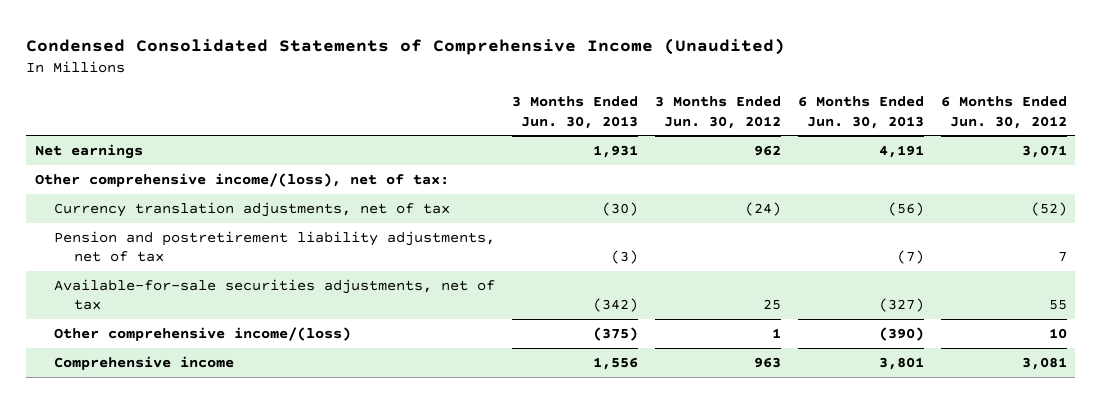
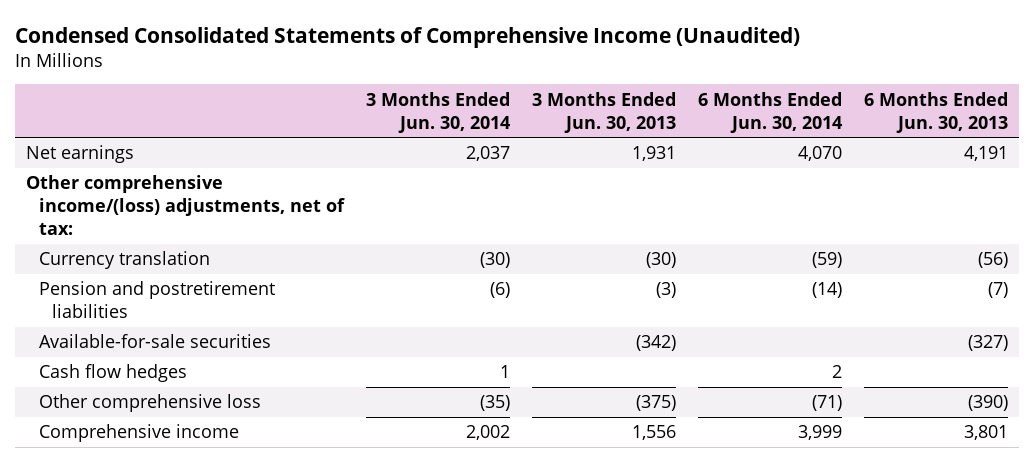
[655,96,782,129] 3 Months Ended Jun. 30, 2012 -> none
[940,96,1067,129] 6 Months Ended Jun. 30, 2012 -> none
none -> [366,91,511,133] 3 Months Ended Jun. 30, 2014
none -> [698,91,843,133] 6 Months Ended Jun. 30, 2014
[34,173,449,188] Other comprehensive income/(loss), net of tax: -> [26,175,346,236] Other comprehensive income/(loss) adjustments, net of tax:
[54,202,451,218] Currency translation adjustments, net of tax -> [39,251,211,270] Currency translation
[54,231,496,263] Pension and postretirement liability adjustments, net of tax -> [39,281,276,319] Pension and postretirement liabilities
[54,279,496,311] Available-for-sale securities adjustments, net of tax -> [39,334,272,349] Available-for-sale securities
none -> [39,364,188,383] Cash flow hedges
[54,327,352,342] Other comprehensive income/(loss) -> [39,394,262,413] Other comprehensive loss

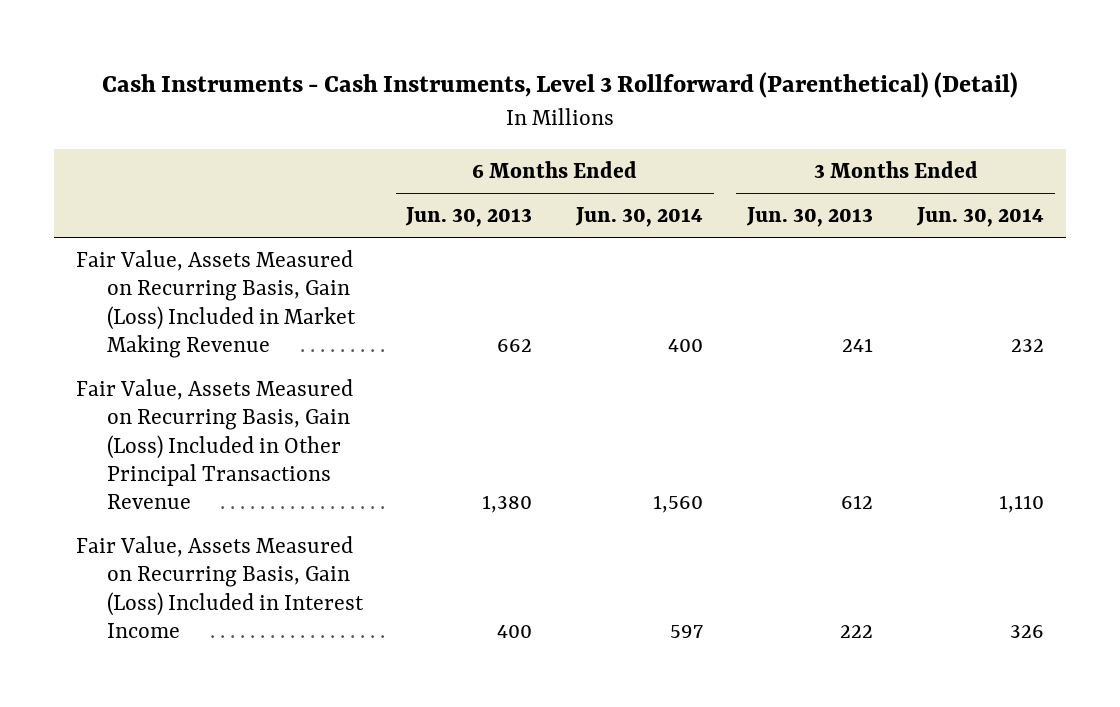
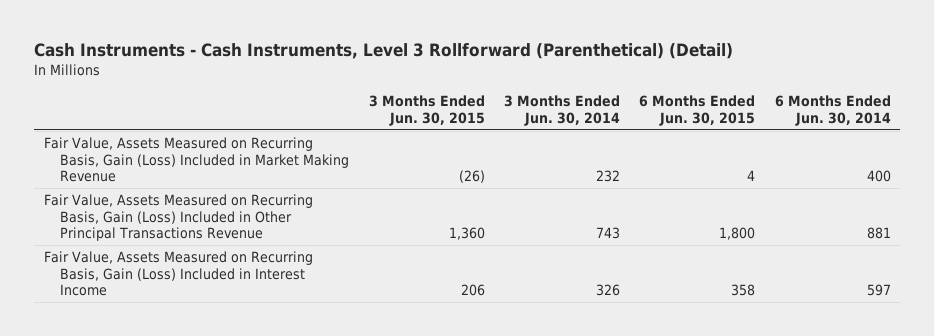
[405,207,533,228] Jun. 30, 2013 -> none
[746,207,874,228] Jun. 30, 2013 -> none
none -> [368,95,485,126] 3 Months Ended Jun. 30, 2015
none -> [639,95,756,126] 6 Months Ended Jun. 30, 2015
[653,495,704,514] 1,560 -> [866,227,891,240] 881
[999,495,1045,514] 1,110 -> [596,227,621,240] 743

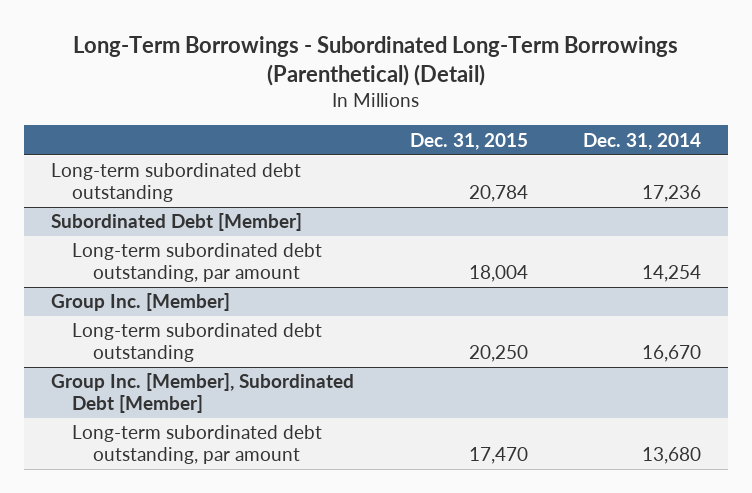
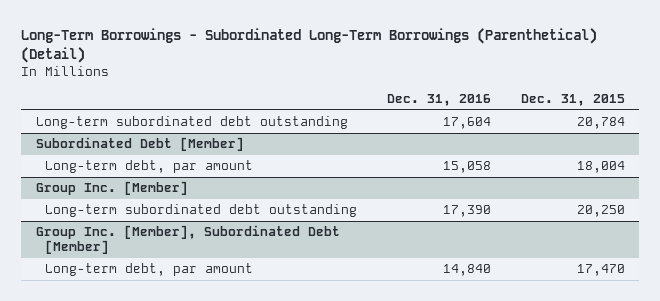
[582,132,701,150] Dec. 31, 2014 -> none
none -> [386,94,491,107] Dec. 31, 2016
[72,243,323,283] Long-term subordinated debt outstanding, par amount -> [44,160,253,174] Long-term debt, par amount
[72,425,323,465] Long-term subordinated debt outstanding, par amount -> [44,263,253,277] Long-term debt, par amount

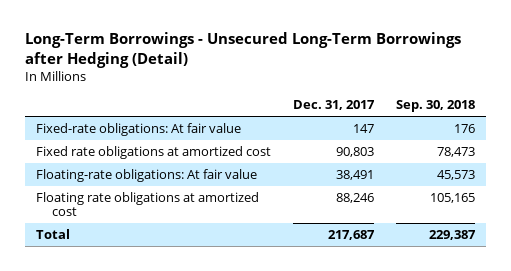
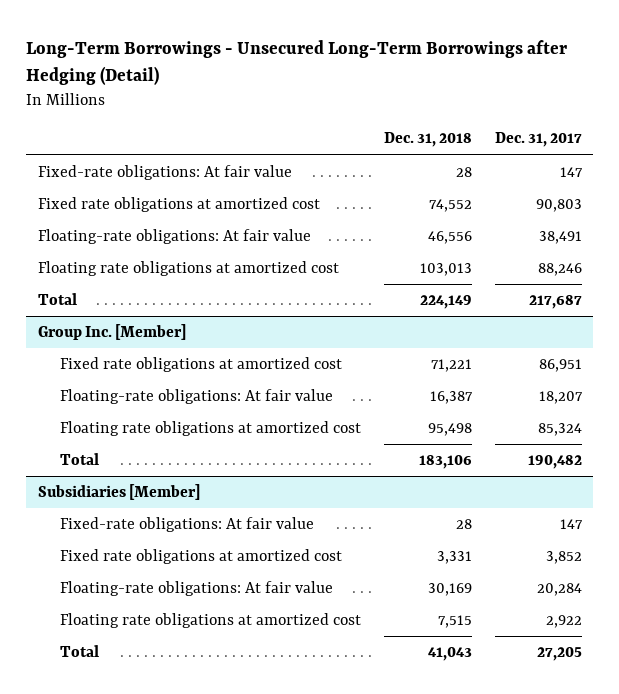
[396,100,476,113] Sep. 30, 2018 -> none
none -> [383,132,472,148] Dec. 31, 2018
none -> [37,324,186,341] Group Inc. [Member]
none -> [60,357,343,373] Fixed rate obligations at amortized cost
none -> [60,389,334,405] Floating-rate obligations: At fair value
none -> [60,421,362,437] Floating rate obligations at amortized cost
none -> [60,453,100,466] Total
none -> [37,484,200,501] Subsidiaries [Member]
none -> [60,517,315,533] Fixed-rate obligations: At fair value
none -> [60,549,343,565] Fixed rate obligations at amortized cost
none -> [60,581,334,597] Floating-rate obligations: At fair value
none -> [60,613,362,629] Floating rate obligations at amortized cost
none -> [60,645,100,658] Total

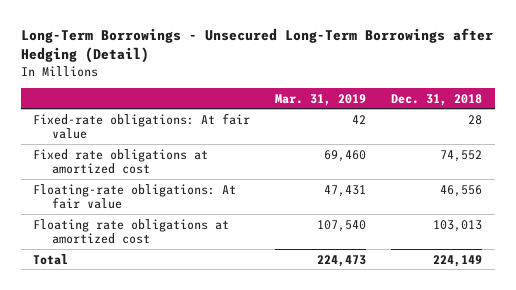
[494,132,582,148] Dec. 31, 2017 -> none
none -> [275,93,367,106] Mar. 31, 2019
[37,324,186,341] Group Inc. [Member] -> none
[60,357,343,373] Fixed rate obligations at amortized cost -> none
[60,389,334,405] Floating-rate obligations: At fair value -> none
[60,421,362,437] Floating rate obligations at amortized cost -> none
[60,453,100,466] Total -> none
[37,484,200,501] Subsidiaries [Member] -> none
[60,517,315,533] Fixed-rate obligations: At fair value -> none
[60,549,343,565] Fixed rate obligations at amortized cost -> none
[60,581,334,597] Floating-rate obligations: At fair value -> none
[60,613,362,629] Floating rate obligations at amortized cost -> none
[60,645,100,658] Total -> none

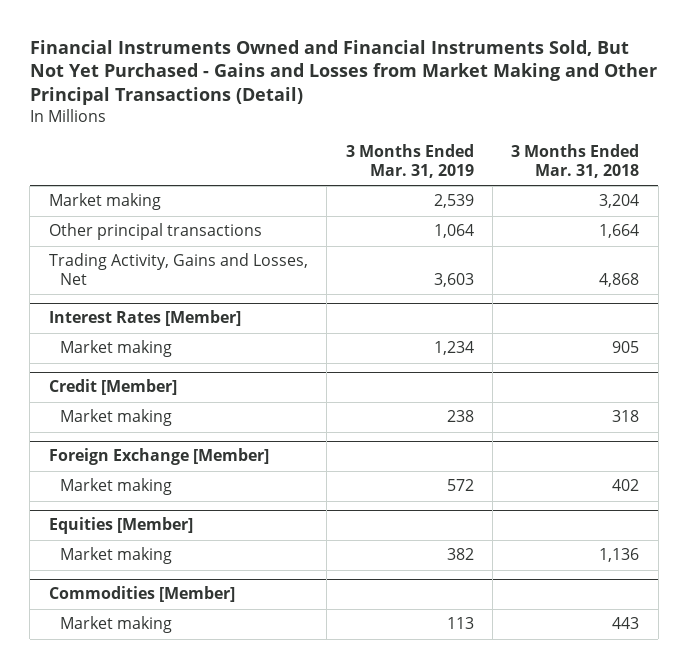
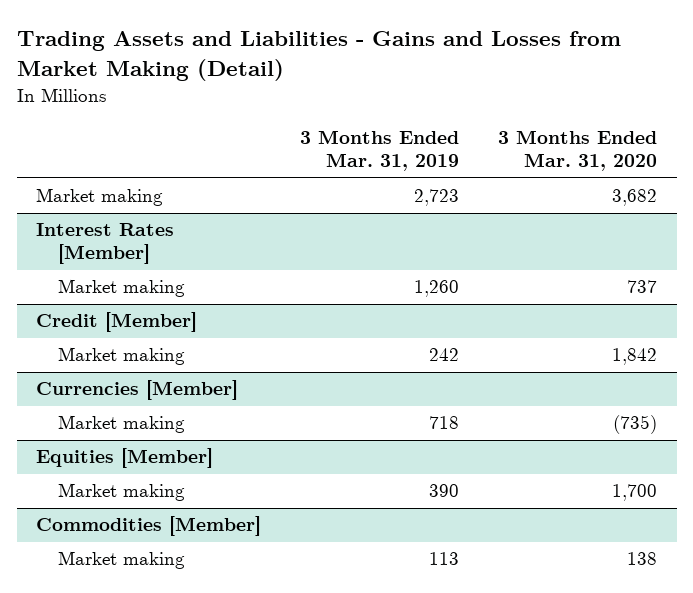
[29,39,657,106] Financial Instruments Owned and Financial Instruments Sold, But Not Yet Purchased - Gains and Losses from Market Making and Other Principal Transactions (Detail) -> [16,31,621,81] Trading Assets and Liabilities - Gains and Losses from Market Making (Detail)
[511,144,640,178] 3 Months Ended Mar. 31, 2018 -> none
none -> [498,130,658,172] 3 Months Ended Mar. 31, 2020
[48,223,262,241] Other principal transactions -> none
[48,253,308,285] Trading Activity, Gains and Losses, Net -> none
[433,194,474,209] 2,539 -> [414,189,460,207] 2,723
[433,341,474,356] 1,234 -> [414,280,460,298] 1,260
[446,410,474,423] 238 -> [429,348,460,362] 242
[48,448,269,466] Foreign Exchange [Member] -> [36,380,239,401] Currencies [Member]
[446,479,474,492] 572 -> [429,416,460,430] 718
[446,548,474,561] 382 -> [429,484,460,498] 390

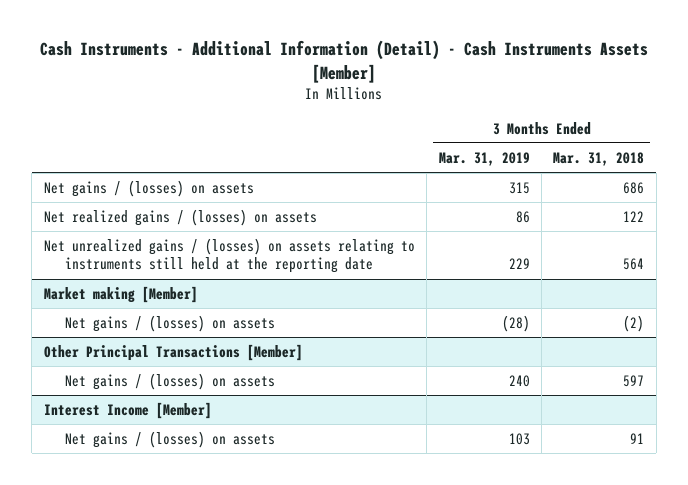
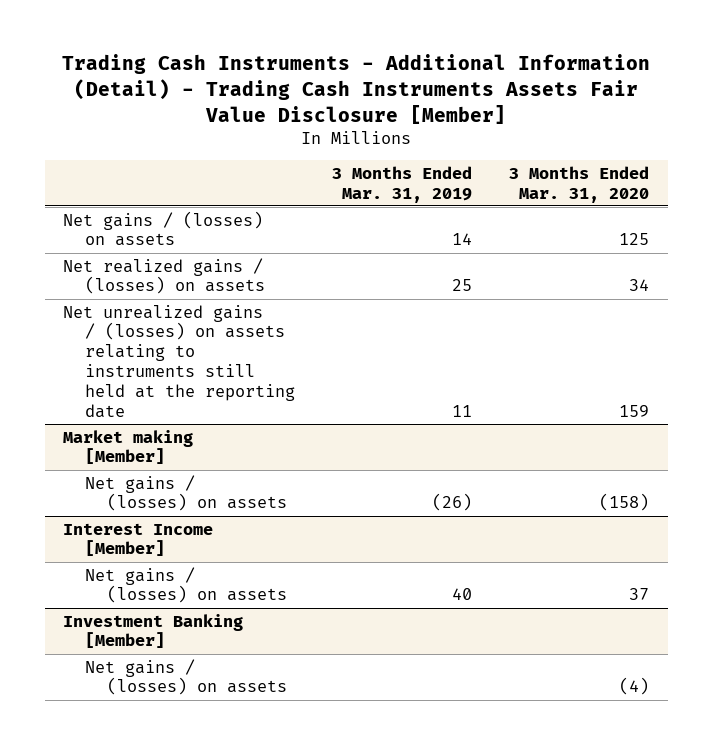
[40,40,649,83] Cash Instruments - Additional Information (Detail) - Cash Instruments Assets [Member] -> [62,54,651,124] Trading Cash Instruments - Additional Information (Detail) - Trading Cash Instruments Assets Fair Value Disclosure [Member]
[553,151,645,166] Mar. 31, 2018 -> none
none -> [509,165,650,203] 3 Months Ended Mar. 31, 2020
[508,181,530,194] 315 -> [452,233,473,246] 14
[515,210,530,223] 86 -> [452,279,473,292] 25
[508,258,530,270] 229 -> [452,405,473,418] 11
[43,343,303,361] Other Principal Transactions [Member] -> none
[65,372,276,390] Net gains / (losses) on assets -> none
[501,314,530,332] (28) -> [432,493,473,512] (26)
[508,432,530,445] 103 -> [452,588,473,601] 40
none -> [63,613,244,649] Investment Banking [Member]
none -> [85,658,288,696] Net gains / (losses) on assets

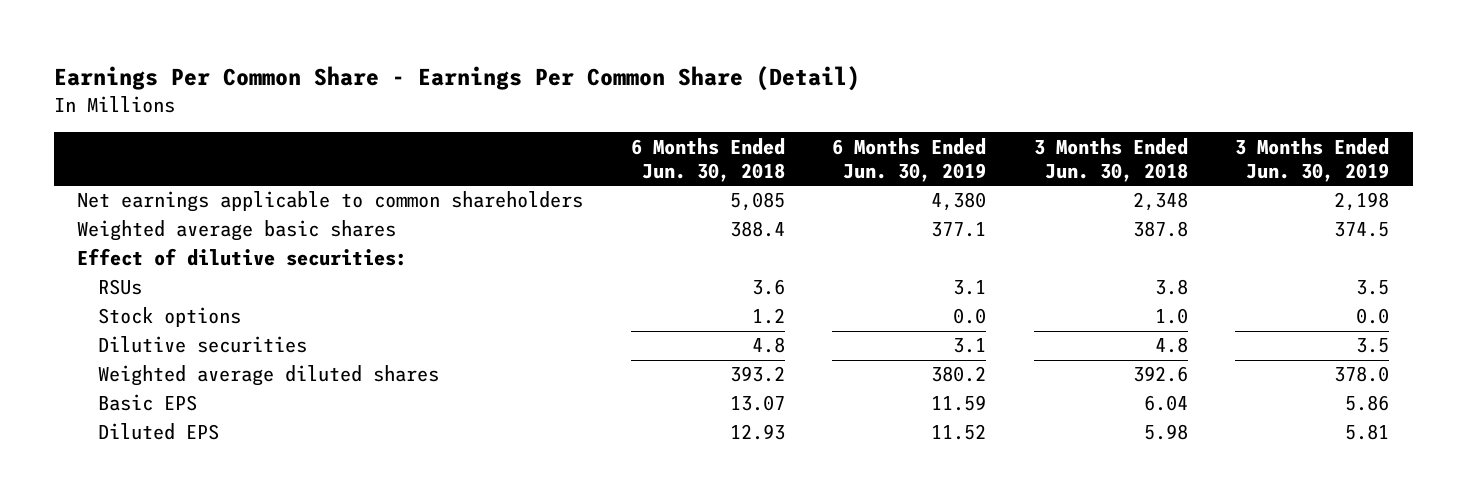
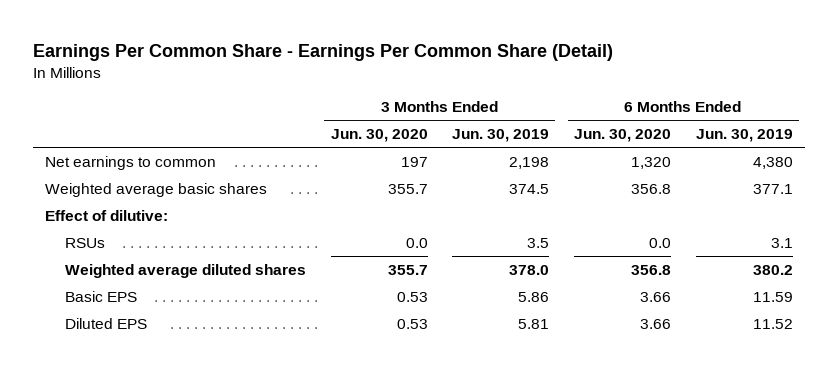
[630,137,785,182] 6 Months Ended Jun. 30, 2018 -> none
[1033,137,1188,182] 3 Months Ended Jun. 30, 2018 -> none
none -> [330,129,428,143] Jun. 30, 2020
none -> [573,129,671,143] Jun. 30, 2020
[77,191,584,213] Net earnings applicable to common shareholders -> [45,155,217,170] Net earnings to common
[77,248,408,267] Effect of dilutive securities: -> [45,209,169,221] Effect of dilutive:
[97,307,241,328] Stock options -> none
[97,336,307,354] Dilutive securities -> none

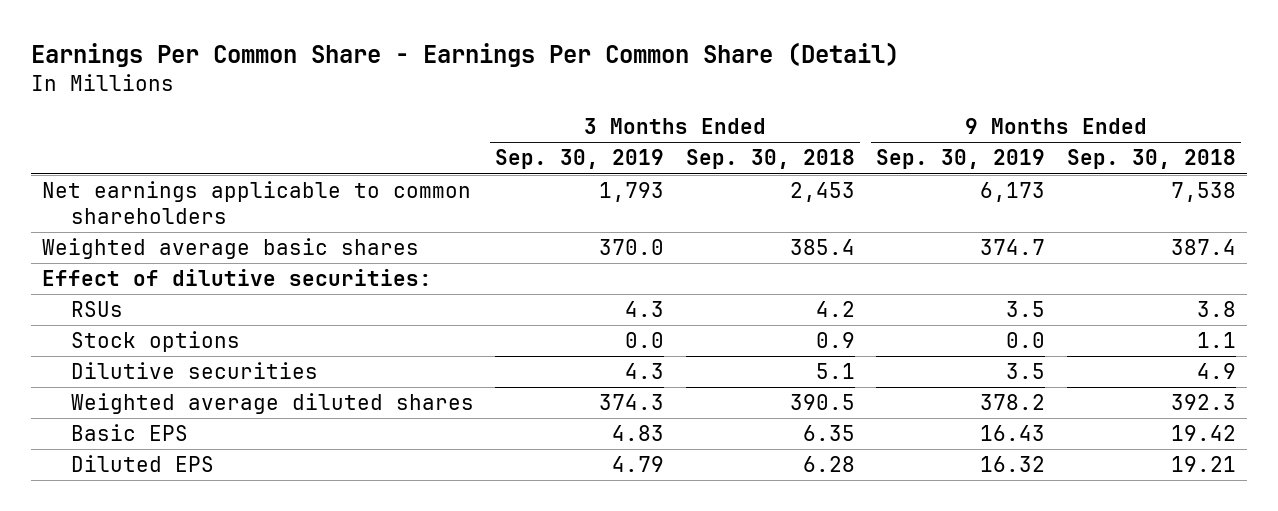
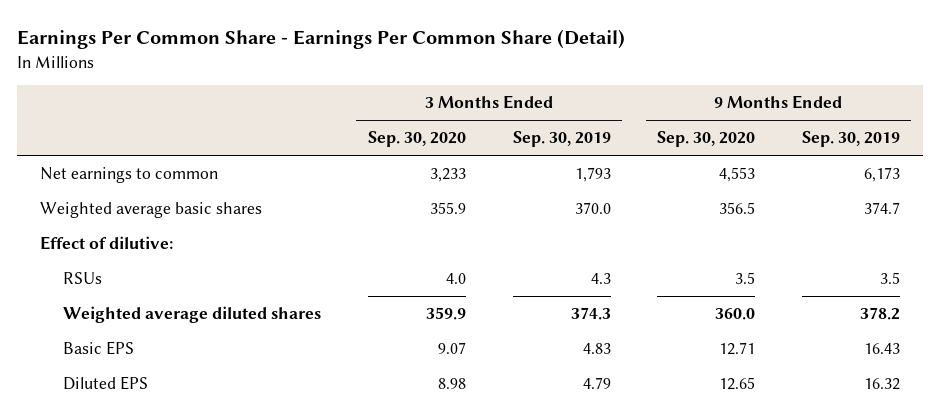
[685,149,855,170] Sep. 30, 2018 -> none
[1067,149,1237,170] Sep. 30, 2018 -> none
none -> [368,131,467,148] Sep. 30, 2020
none -> [657,131,756,148] Sep. 30, 2020
[41,181,471,224] Net earnings applicable to common shareholders -> [39,167,218,184] Net earnings to common
[41,269,432,287] Effect of dilutive securities: -> [39,236,173,251] Effect of dilutive:
[70,331,240,353] Stock options -> none
[70,362,318,380] Dilutive securities -> none

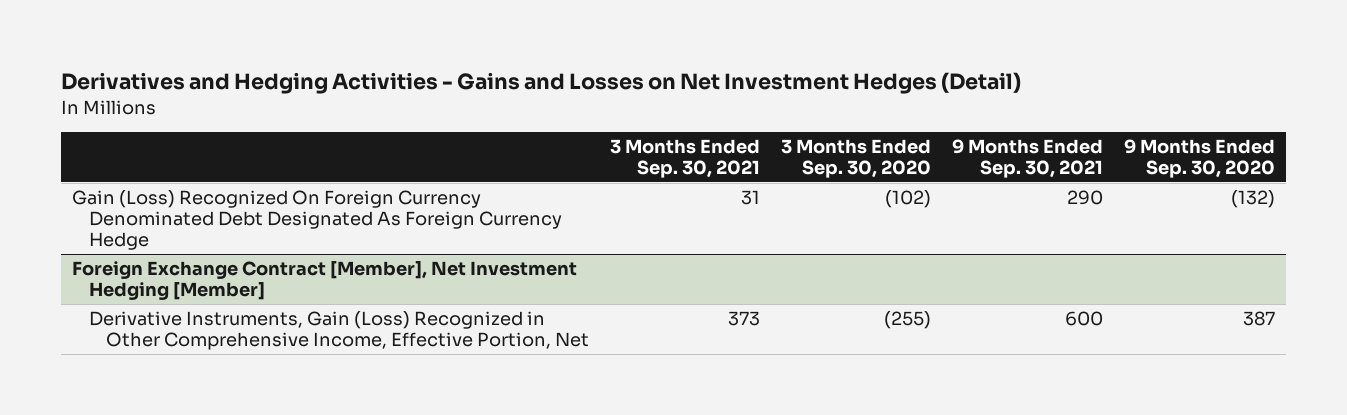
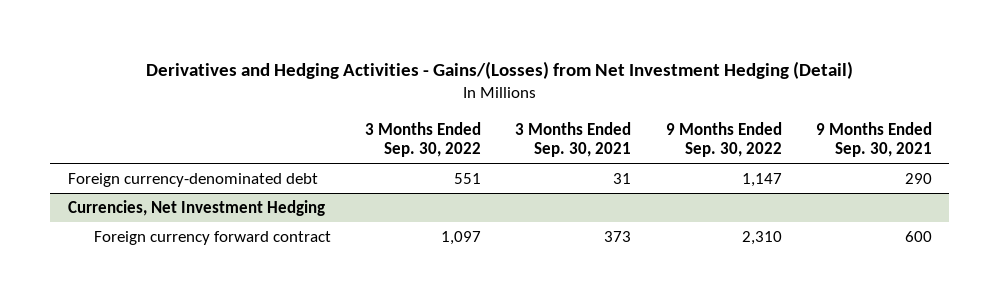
[61,72,1022,95] Derivatives and Hedging Activities - Gains and Losses on Net Investment Hedges (Detail) -> [145,61,853,80] Derivatives and Hedging Activities - Gains/(Losses) from Net Investment Hedging (Detail)
[781,138,932,178] 3 Months Ended Sep. 30, 2020 -> none
[1124,138,1276,178] 9 Months Ended Sep. 30, 2020 -> none
none -> [365,121,482,158] 3 Months Ended Sep. 30, 2022
none -> [665,121,782,158] 9 Months Ended Sep. 30, 2022
[71,261,577,300] Foreign Exchange Contract [Member], Net Investment Hedging [Member] -> none
[71,190,562,250] Gain (Loss) Recognized On Foreign Currency Denominated Debt Designated As Foreign Currency Hedge -> [67,172,318,187] Foreign currency-denominated debt
none -> [67,199,325,216] Currencies, Net Investment Hedging
[88,311,590,350] Derivative Instruments, Gain (Loss) Recognized in Other Comprehensive Income, Effective Portion, Net -> [93,230,331,245] Foreign currency forward contract

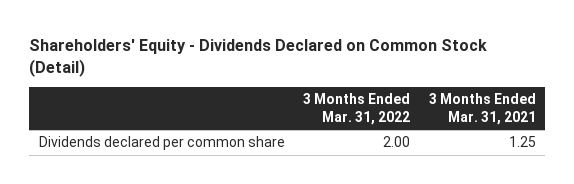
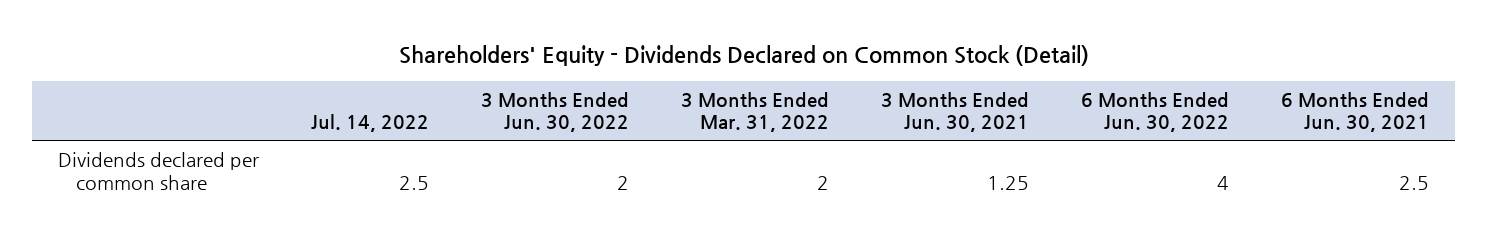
[428,92,536,125] 3 Months Ended Mar. 31, 2021 -> none
none -> [311,114,430,133] Jul. 14, 2022
none -> [481,91,630,133] 3 Months Ended Jun. 30, 2022
none -> [881,91,1030,133] 3 Months Ended Jun. 30, 2021
none -> [1081,91,1230,133] 6 Months Ended Jun. 30, 2022
none -> [1281,91,1430,133] 6 Months Ended Jun. 30, 2021
[383,136,411,148] 2.00 -> [817,175,830,190] 2

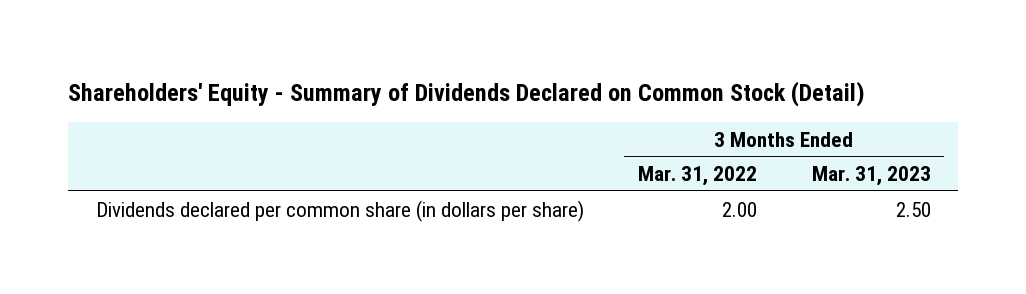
[398,44,1089,66] Shareholders' Equity - Dividends Declared on Common Stock (Detail) -> [68,81,866,108] Shareholders' Equity - Summary of Dividends Declared on Common Stock (Detail)
[311,114,430,133] Jul. 14, 2022 -> none
[481,91,630,133] 3 Months Ended Jun. 30, 2022 -> none
[881,91,1030,133] 3 Months Ended Jun. 30, 2021 -> none
[1081,91,1230,133] 6 Months Ended Jun. 30, 2022 -> none
[1281,91,1430,133] 6 Months Ended Jun. 30, 2021 -> none
none -> [811,165,931,186] Mar. 31, 2023
[58,152,260,190] Dividends declared per common share -> [95,199,584,222] Dividends declared per common share (in dollars per share)
[817,175,830,190] 2 -> [722,201,758,217] 2.00

